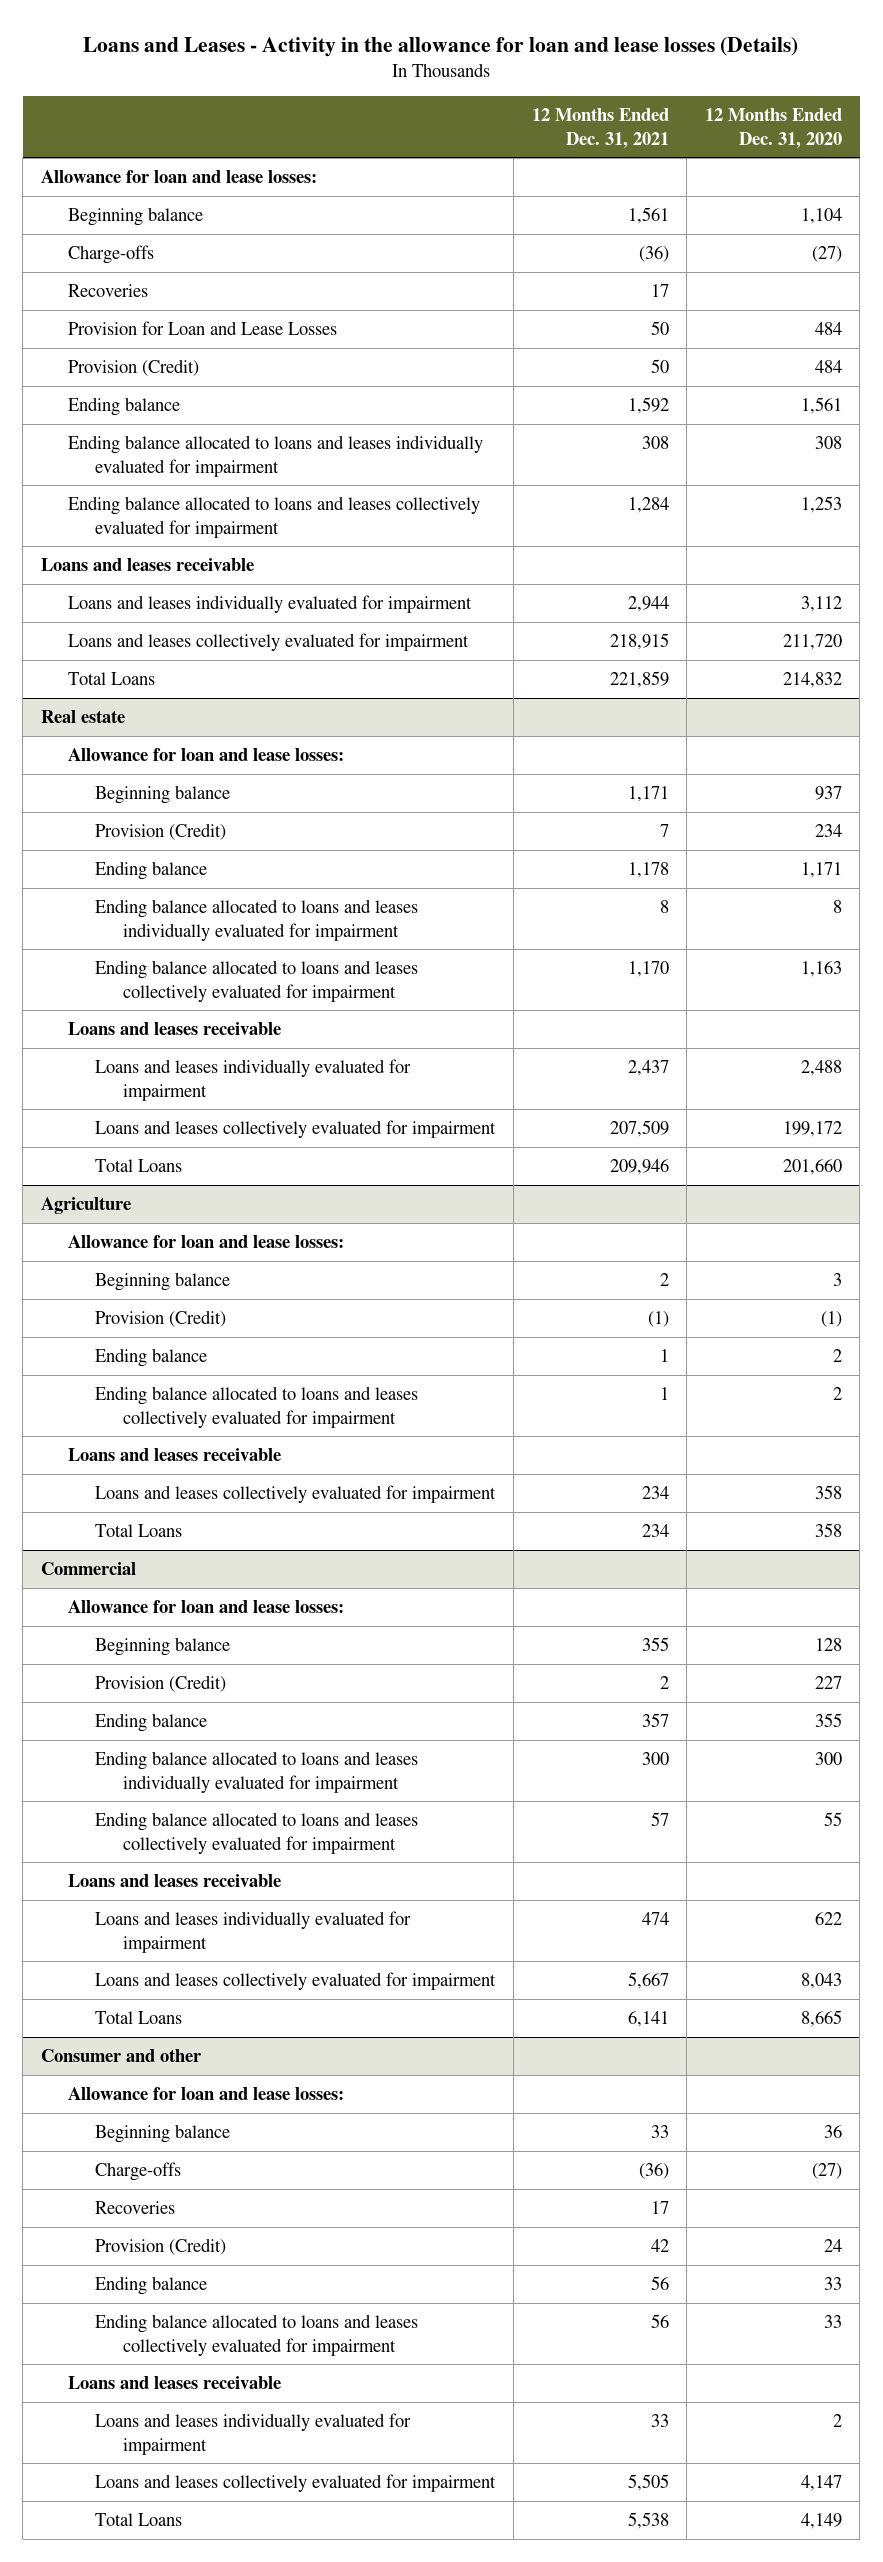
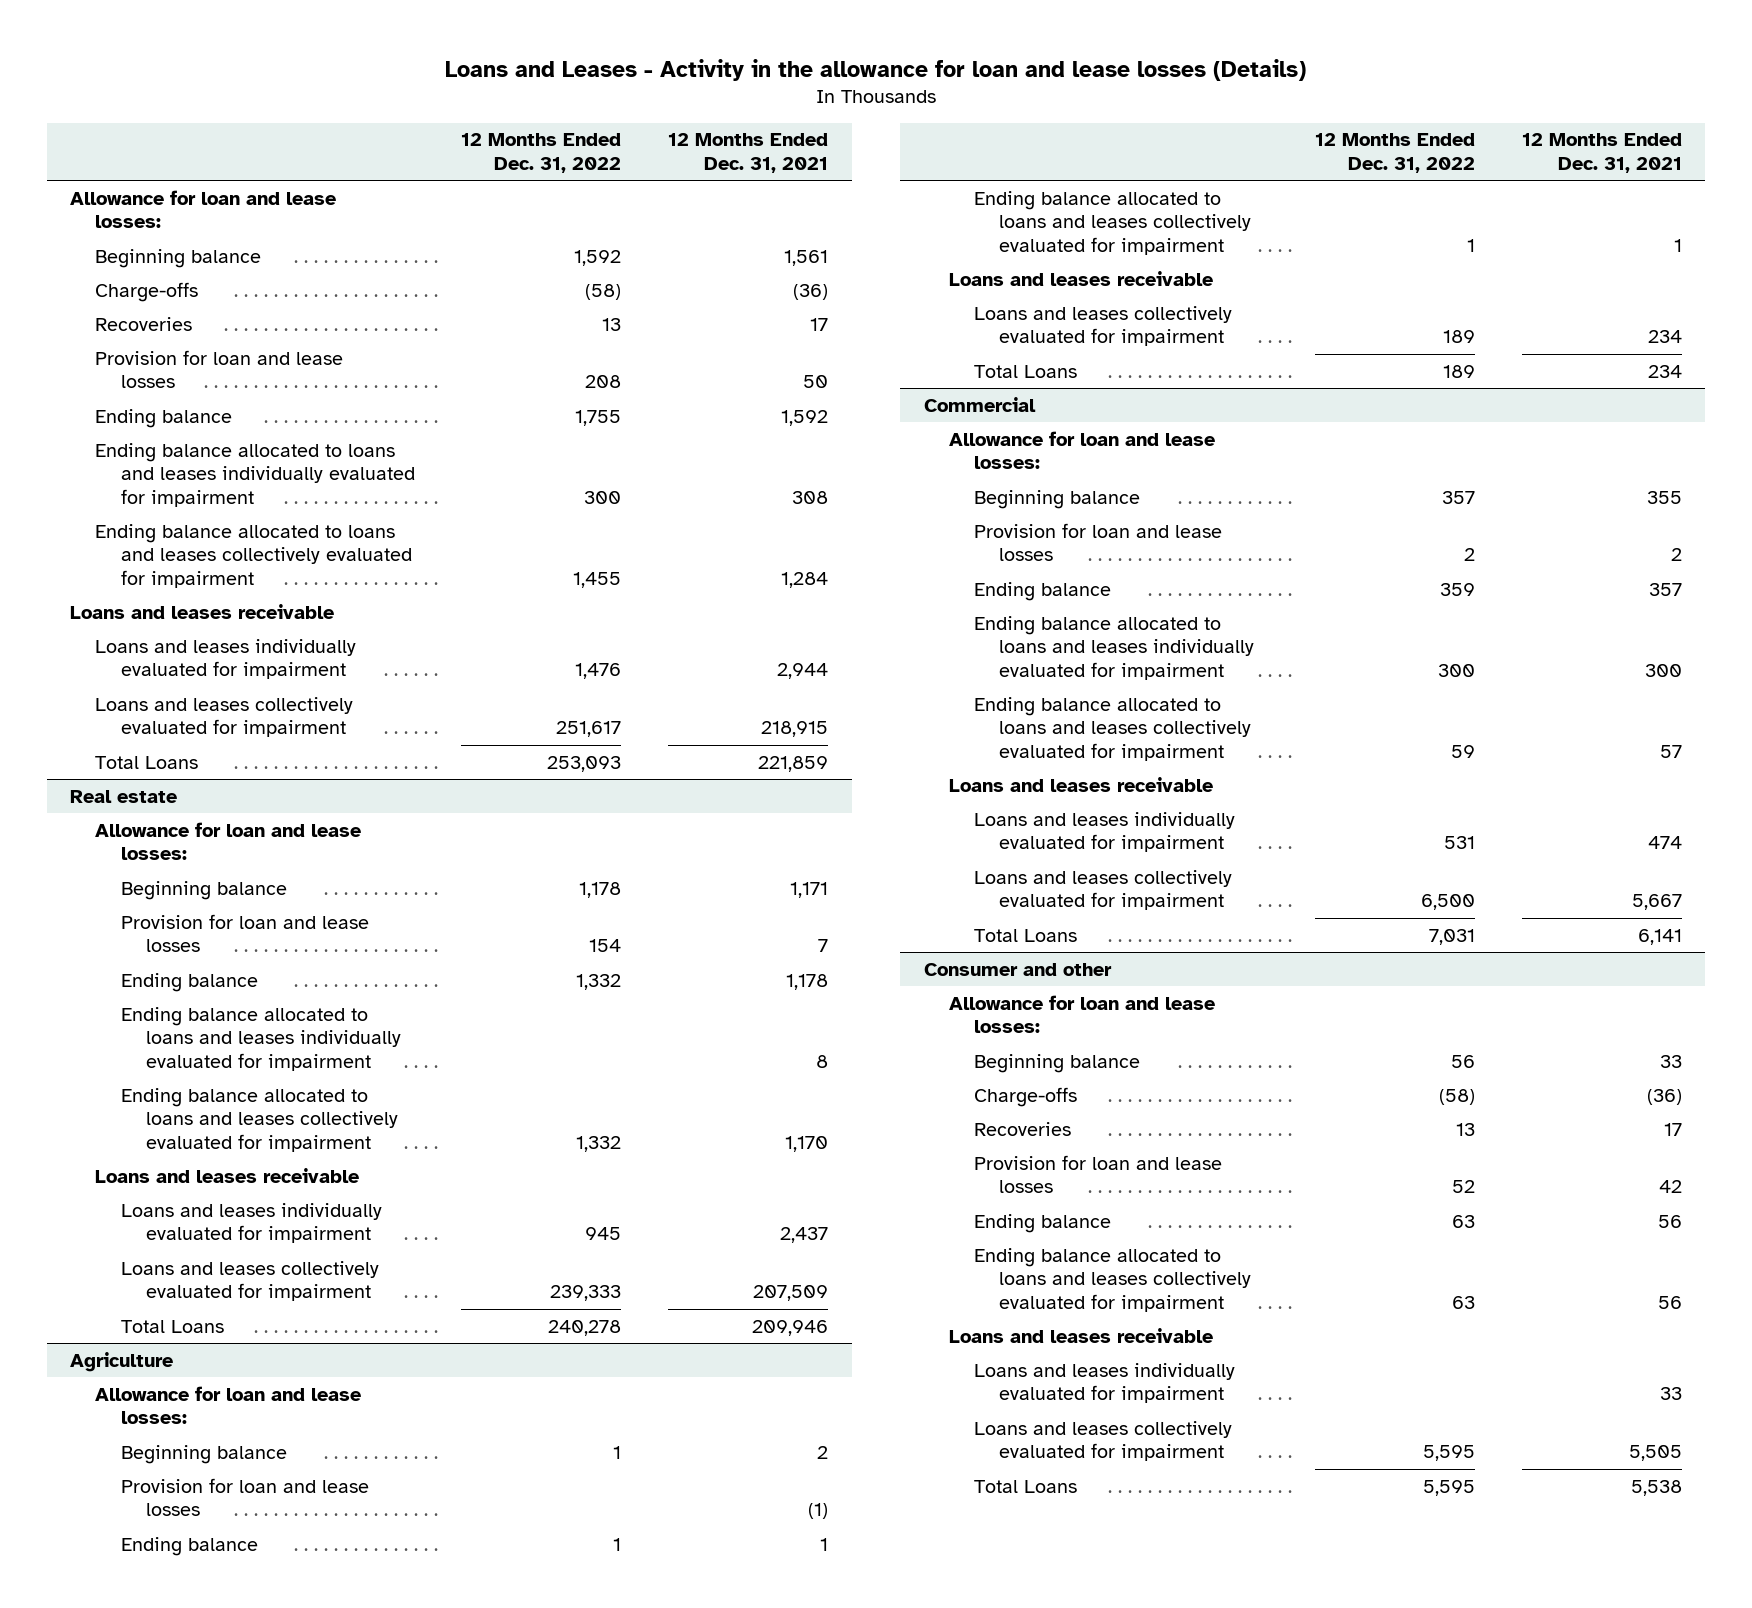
[704,107,842,149] 12 Months Ended Dec. 31, 2020 -> none
none -> [461,133,622,173] 12 Months Ended Dec. 31, 2022
[68,358,200,376] Provision (Credit) -> none
[68,320,338,335] Provision for Loan and Lease Losses -> [95,349,344,389] Provision for loan and lease losses
[95,822,227,840] Provision (Credit) -> none
none -> [120,913,369,953] Provision for loan and lease losses
[95,1309,227,1327] Provision (Credit) -> none
none -> [120,1477,369,1517] Provision for loan and lease losses
[95,1674,227,1692] Provision (Credit) -> none
none -> [974,522,1223,562] Provision for loan and lease losses
[95,2237,227,2255] Provision (Credit) -> none
none -> [974,1154,1223,1194] Provision for loan and lease losses

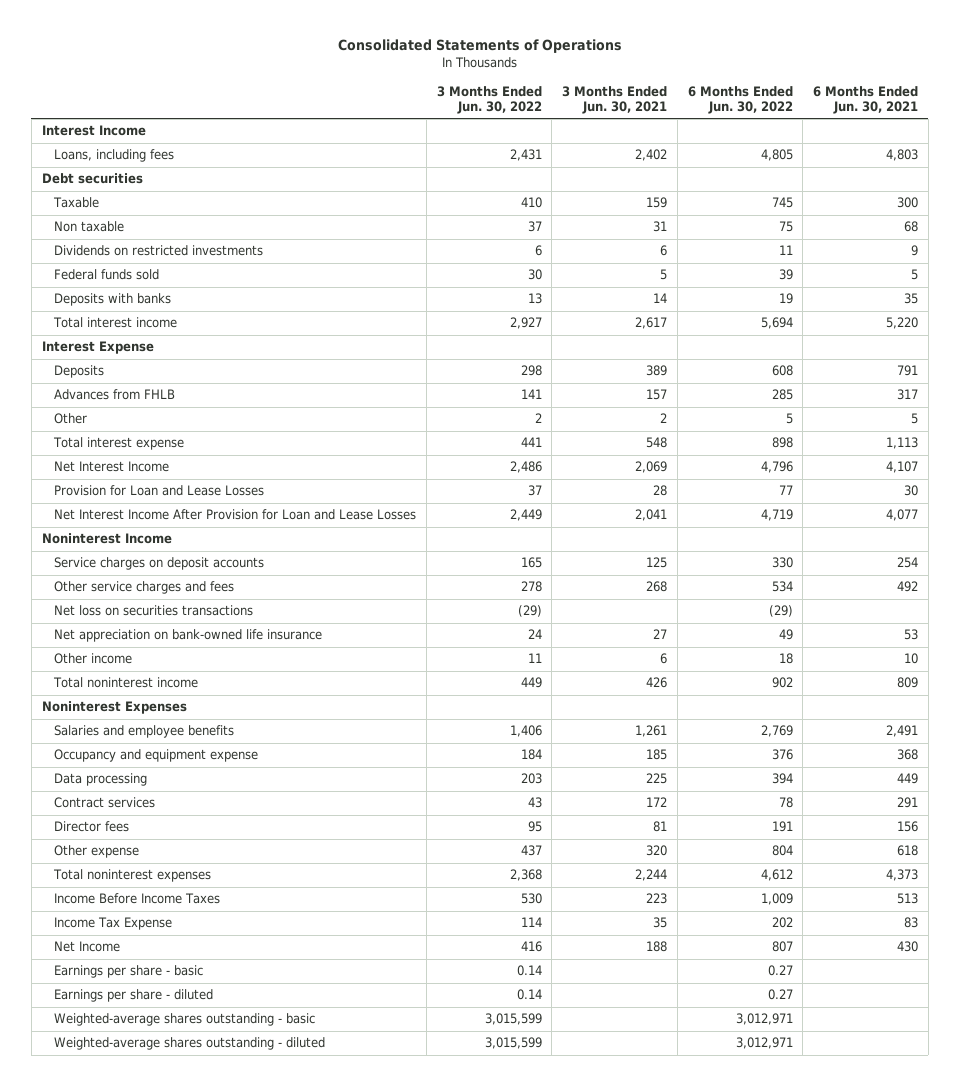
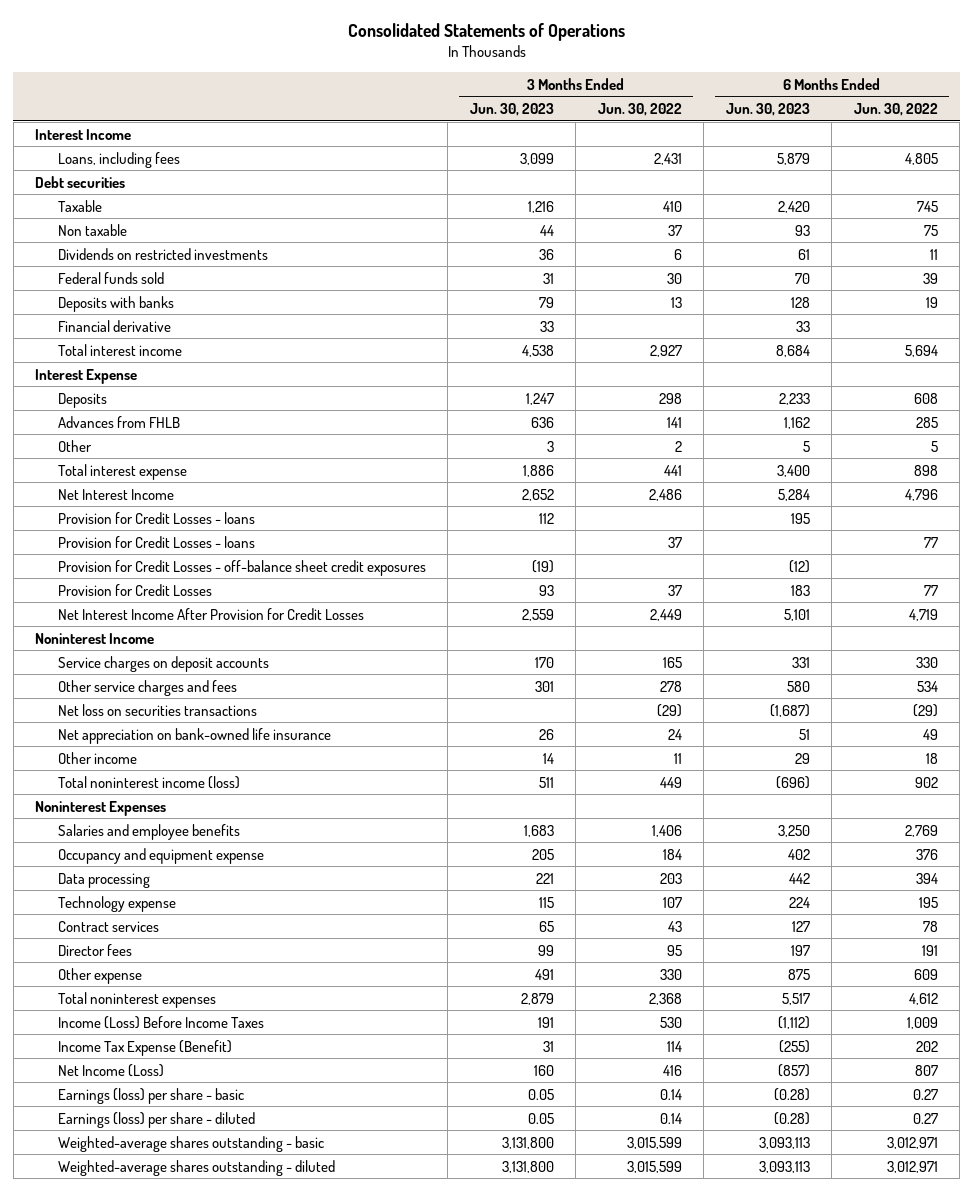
[562,85,668,115] 3 Months Ended Jun. 30, 2021 -> none
[813,85,919,115] 6 Months Ended Jun. 30, 2021 -> none
none -> [469,103,554,117] Jun. 30, 2023
none -> [725,103,810,117] Jun. 30, 2023
none -> [57,319,171,332] Financial derivative
none -> [57,511,255,524] Provision for Credit Losses - loans
[54,485,265,497] Provision for Loan and Lease Losses -> [57,535,255,548] Provision for Credit Losses - loans
none -> [57,559,426,576] Provision for Credit Losses - off-balance sheet credit exposures
none -> [57,583,212,596] Provision for Credit Losses
[54,509,417,521] Net Interest Income After Provision for Loan and Lease Losses -> [57,607,364,620] Net Interest Income After Provision for Credit Losses
[53,677,199,689] Total noninterest income -> [57,775,240,789] Total noninterest income (loss)
none -> [57,895,176,912] Technology expense
[520,845,542,857] 437 -> [659,968,682,980] 330
[771,845,793,857] 804 -> [913,968,938,980] 609
[54,893,221,905] Income Before Income Taxes -> [57,1015,264,1029] Income (Loss) Before Income Taxes
[54,917,173,931] Income Tax Expense -> [57,1039,232,1056] Income Tax Expense (Benefit)
[54,941,121,953] Net Income -> [57,1063,164,1077] Net Income (Loss)
[54,965,204,979] Earnings per share - basic -> [57,1087,244,1104] Earnings (loss) per share - basic
[54,989,214,1003] Earnings per share - diluted -> [57,1111,255,1128] Earnings (loss) per share - diluted

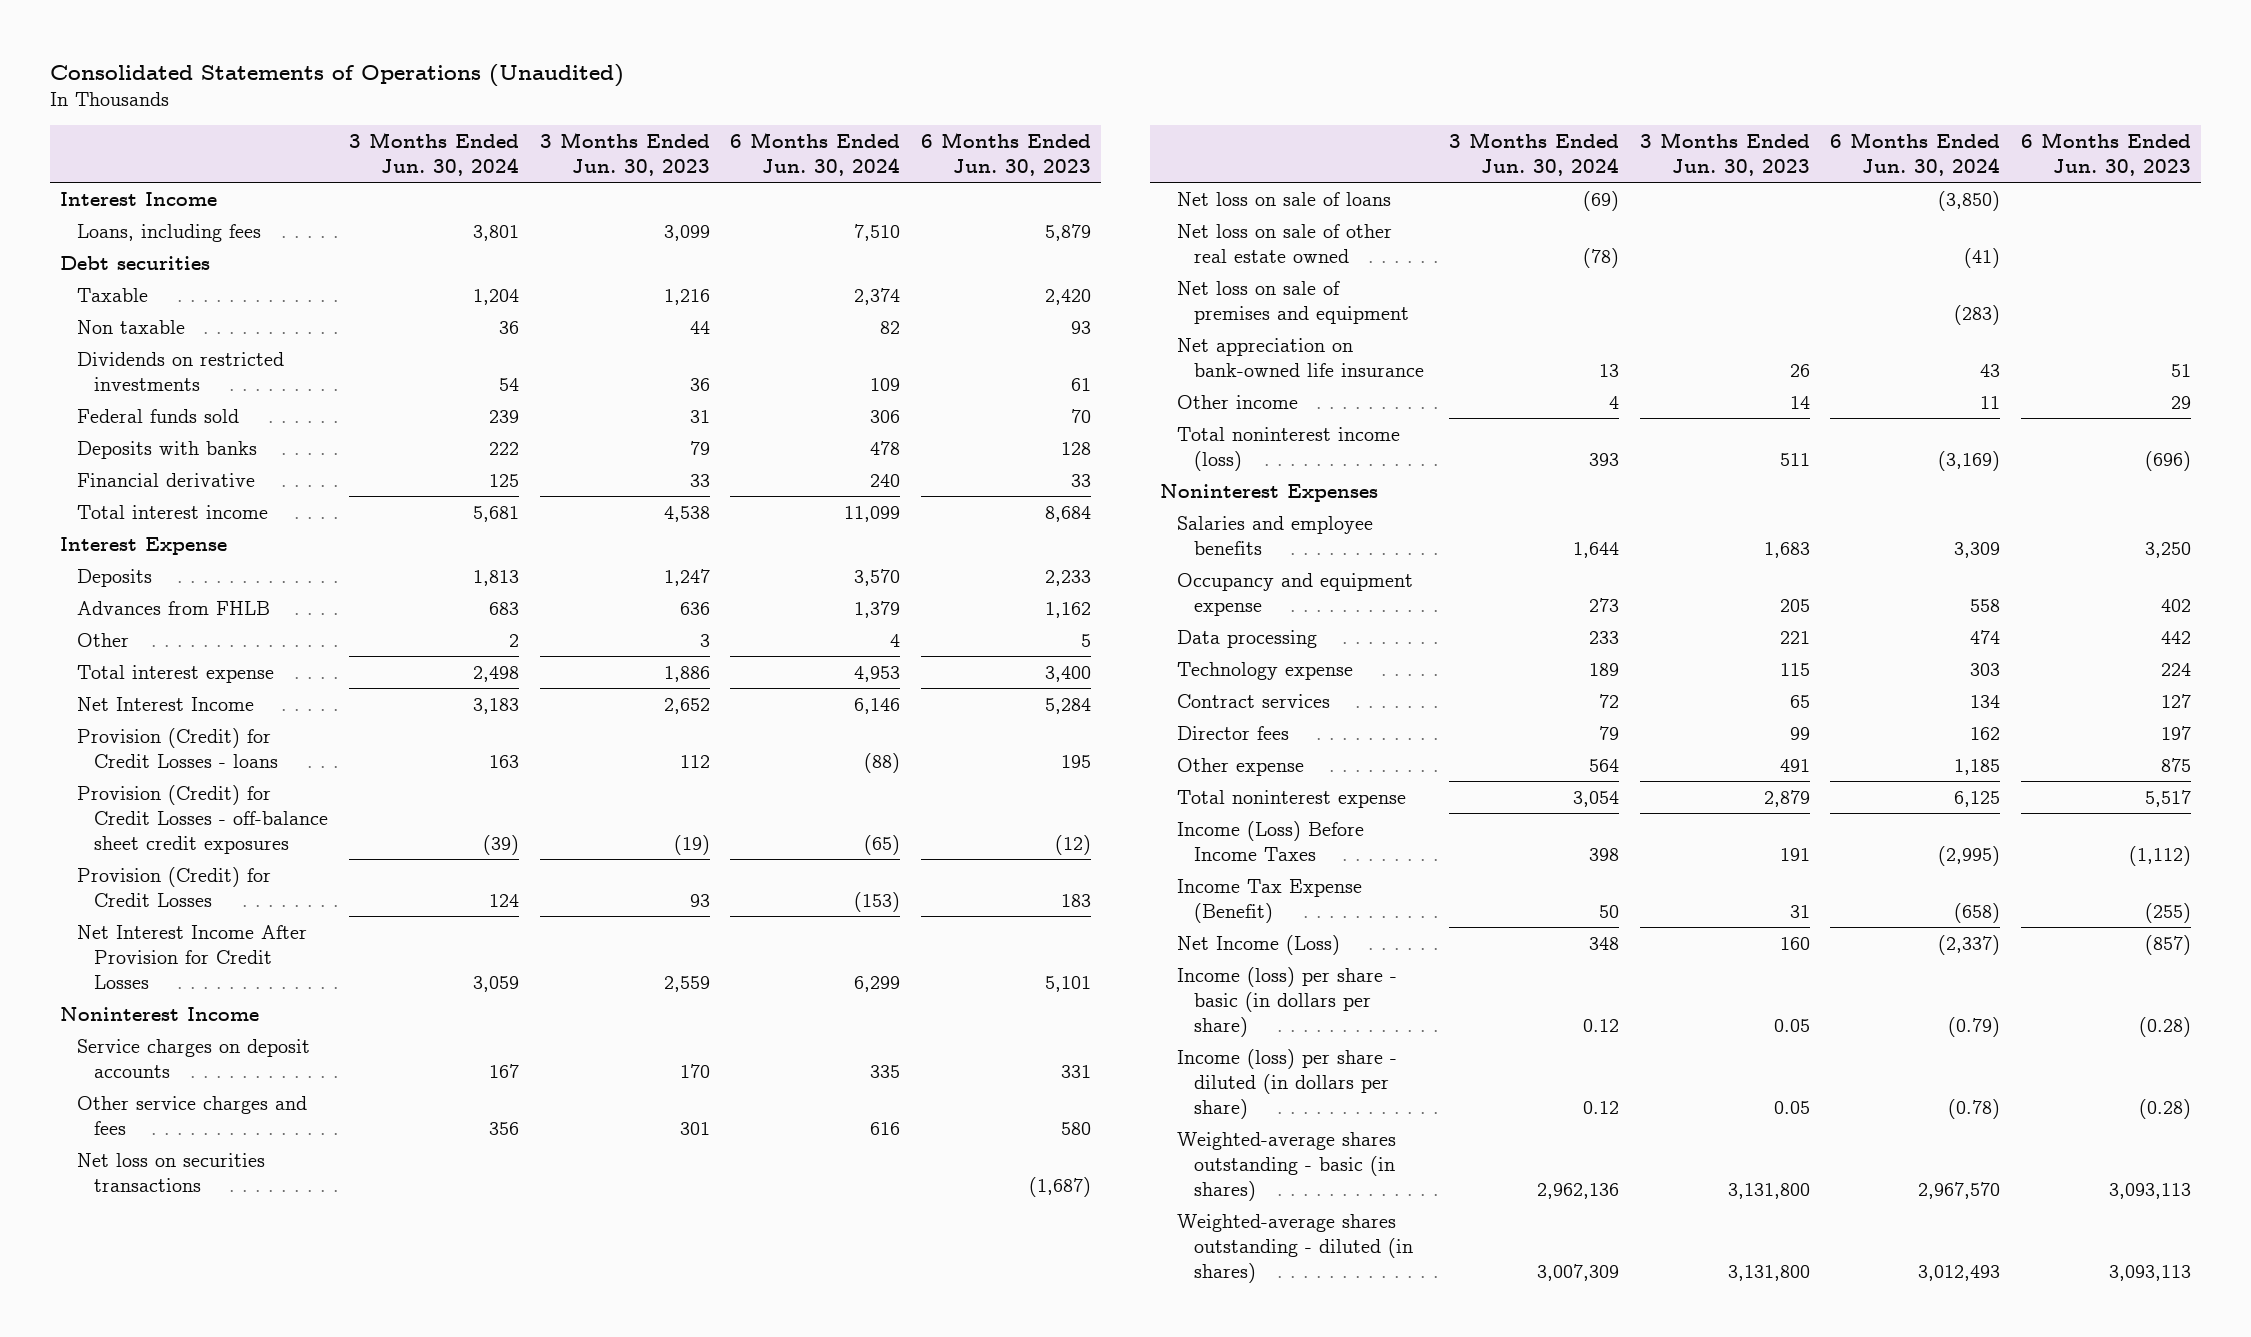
[347,22,625,41] Consolidated Statements of Operations -> [49,63,624,87] Consolidated Statements of Operations (Unaudited)
[597,103,682,117] Jun. 30, 2022 -> none
[853,103,938,117] Jun. 30, 2022 -> none
none -> [348,131,519,176] 3 Months Ended Jun. 30, 2024
none -> [730,131,901,176] 6 Months Ended Jun. 30, 2024
[57,535,255,548] Provision for Credit Losses - loans -> none
[57,511,255,524] Provision for Credit Losses - loans -> [77,727,279,768] Provision (Credit) for Credit Losses - loans
[57,559,426,576] Provision for Credit Losses - off-balance sheet credit exposures -> [77,784,329,854] Provision (Credit) for Credit Losses - off-balance sheet credit exposures
[57,583,212,596] Provision for Credit Losses -> [77,866,272,907] Provision (Credit) for Credit Losses
none -> [1177,191,1392,206] Net loss on sale of loans
none -> [1177,223,1393,263] Net loss on sale of other real estate owned
none -> [1177,280,1410,324] Net loss on sale of premises and equipment
[57,991,216,1008] Total noninterest expenses -> [1177,789,1407,808] Total noninterest expense
[57,1087,244,1104] Earnings (loss) per share - basic -> [1177,966,1398,1037] Income (loss) per share - basic (in dollars per share)
[57,1111,255,1128] Earnings (loss) per share - diluted -> [1177,1048,1398,1119] Income (loss) per share - diluted (in dollars per share)
[57,1135,324,1152] Weighted-average shares outstanding - basic -> [1177,1131,1397,1201] Weighted-average shares outstanding - basic (in shares)
[57,1159,335,1176] Weighted-average shares outstanding - diluted -> [1177,1213,1414,1283] Weighted-average shares outstanding - diluted (in shares)

